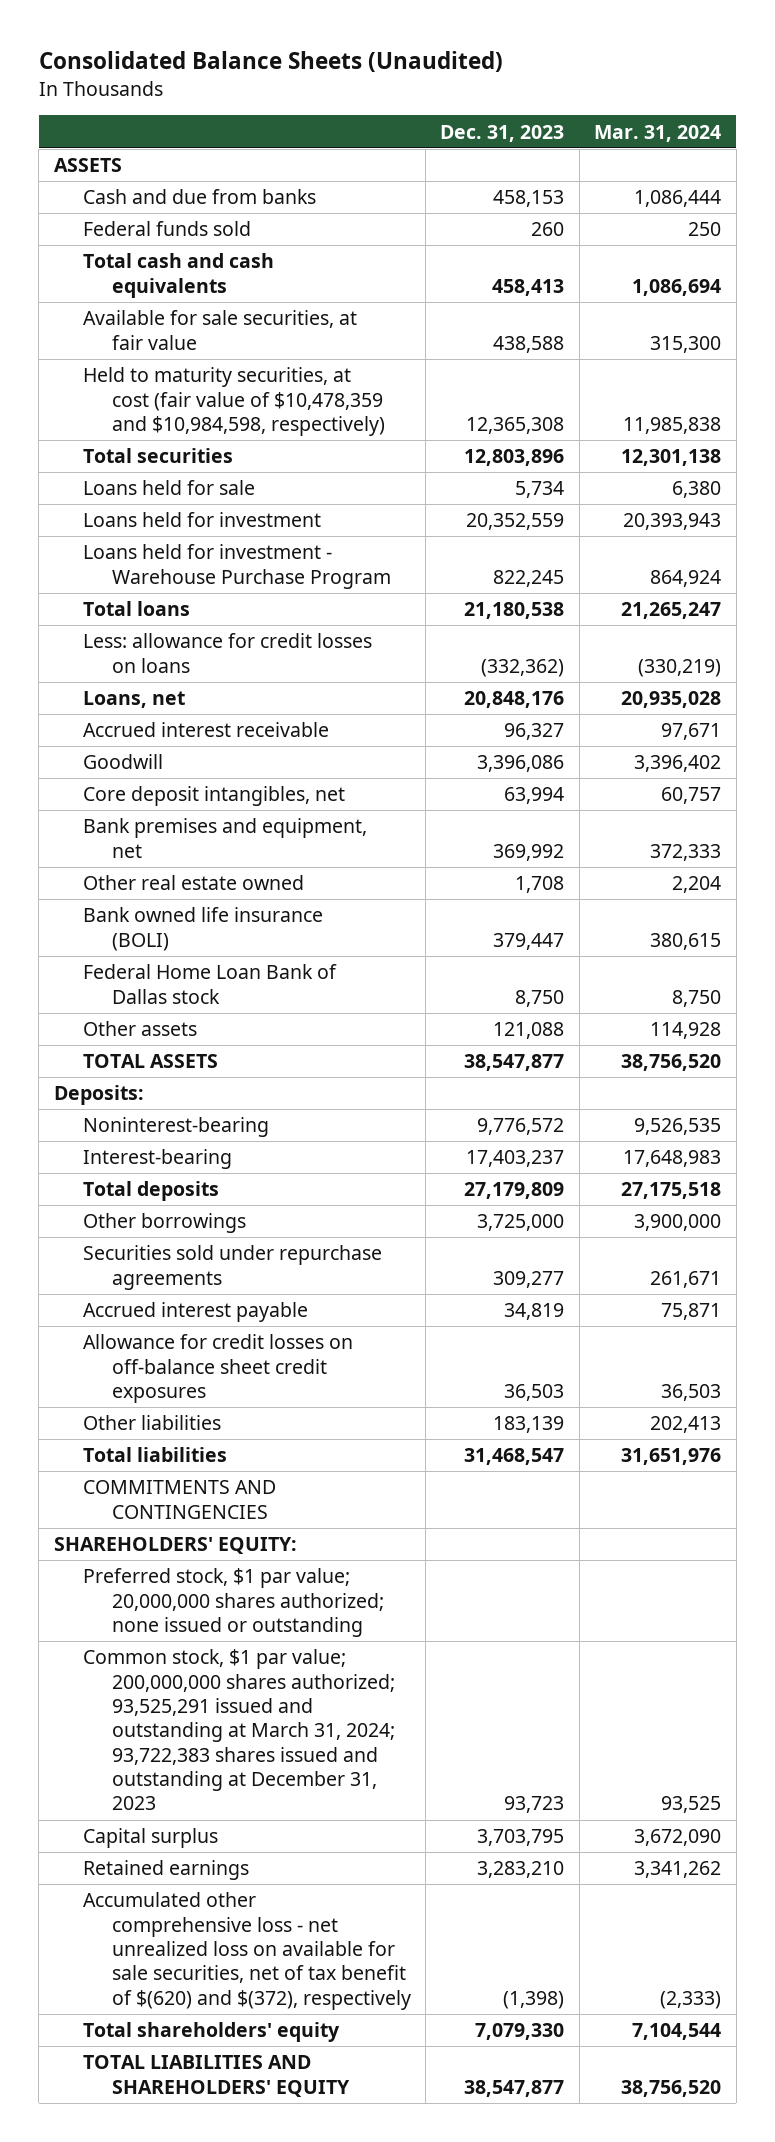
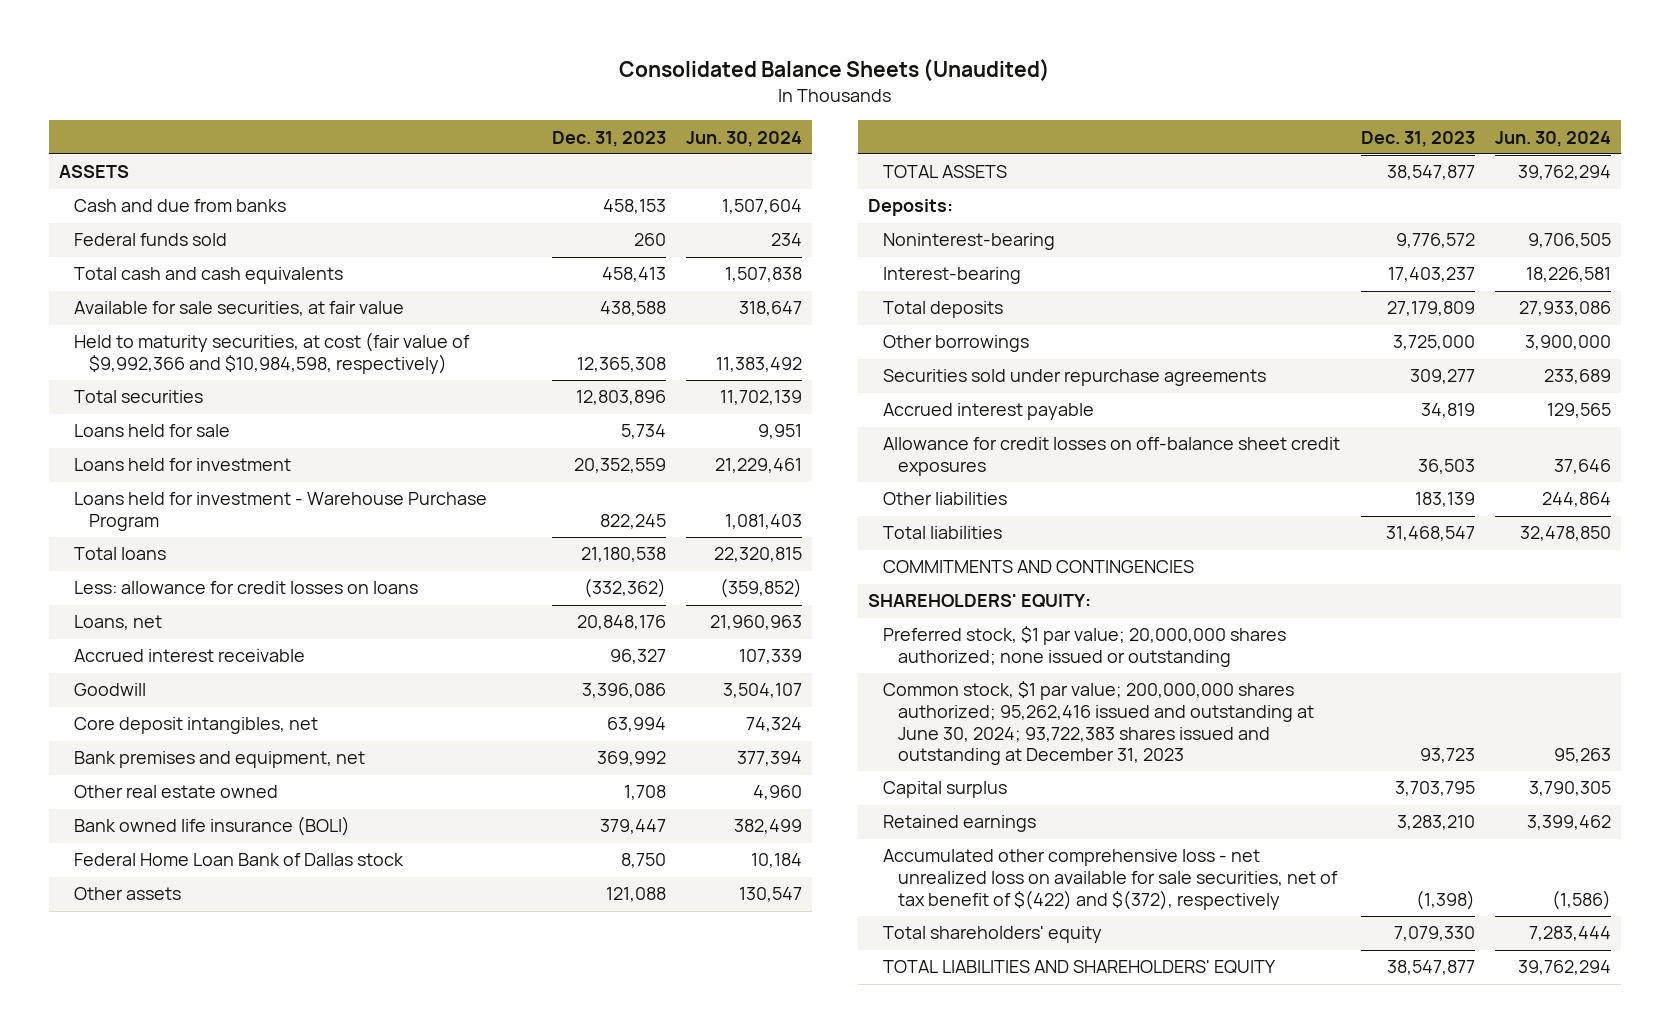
[594,124,722,142] Mar. 31, 2024 -> none
none -> [686,130,803,147] Jun. 30, 2024
[82,367,385,437] Held to maturity securities, at cost (fair value of $10,478,359 and $10,984,598, respectively) -> [74,332,471,375] Held to maturity securities, at cost (fair value of $9,992,366 and $10,984,598, respectively)
[82,1649,395,1811] Common stock, $1 par value; 200,000,000 shares authorized; 93,525,291 issued and outstanding at March 31, 2024; 93,722,383 shares issued and outstanding at December 31, 2023 -> [882,681,1314,766] Common stock, $1 par value; 200,000,000 shares authorized; 95,262,416 issued and outstanding at June 30, 2024; 93,722,383 shares issued and outstanding at December 31, 2023
[82,1892,411,2010] Accumulated other comprehensive loss - net unrealized loss on available for sale securities, net of tax benefit of $(620) and $(372), respectively -> [882,849,1338,910] Accumulated other comprehensive loss - net unrealized loss on available for sale securities, net of tax benefit of $(422) and $(372), respectively

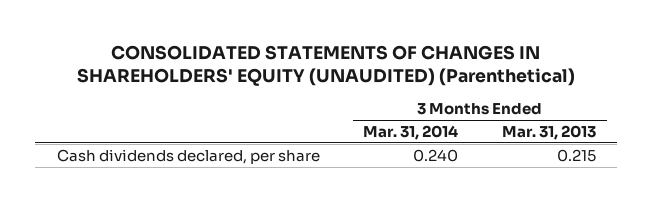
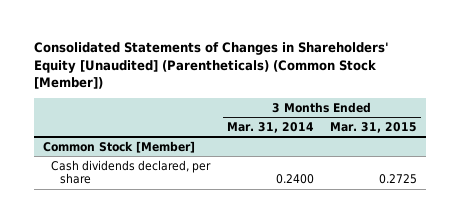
[77,44,576,87] CONSOLIDATED STATEMENTS OF CHANGES IN SHAREHOLDERS' EQUITY (UNAUDITED) (Parenthetical) -> [34,41,390,90] Consolidated Statements of Changes in Shareholders' Equity [Unaudited] (Parentheticals) (Common Stock [Member])
[501,125,596,141] Mar. 31, 2013 -> none
none -> [330,121,418,133] Mar. 31, 2015
none -> [42,140,195,153] Common Stock [Member]
[413,148,459,162] 0.240 -> [275,174,314,185] 0.2400

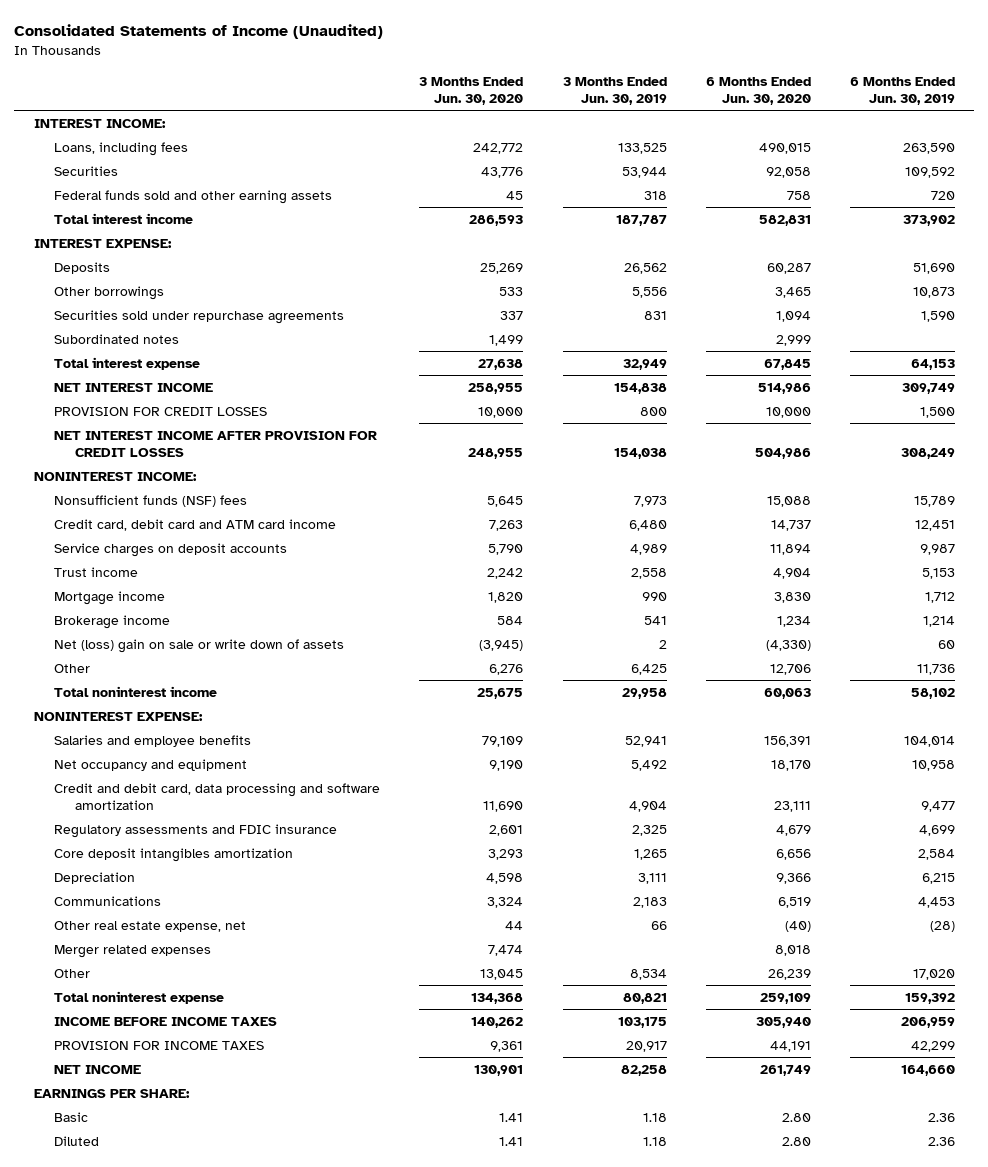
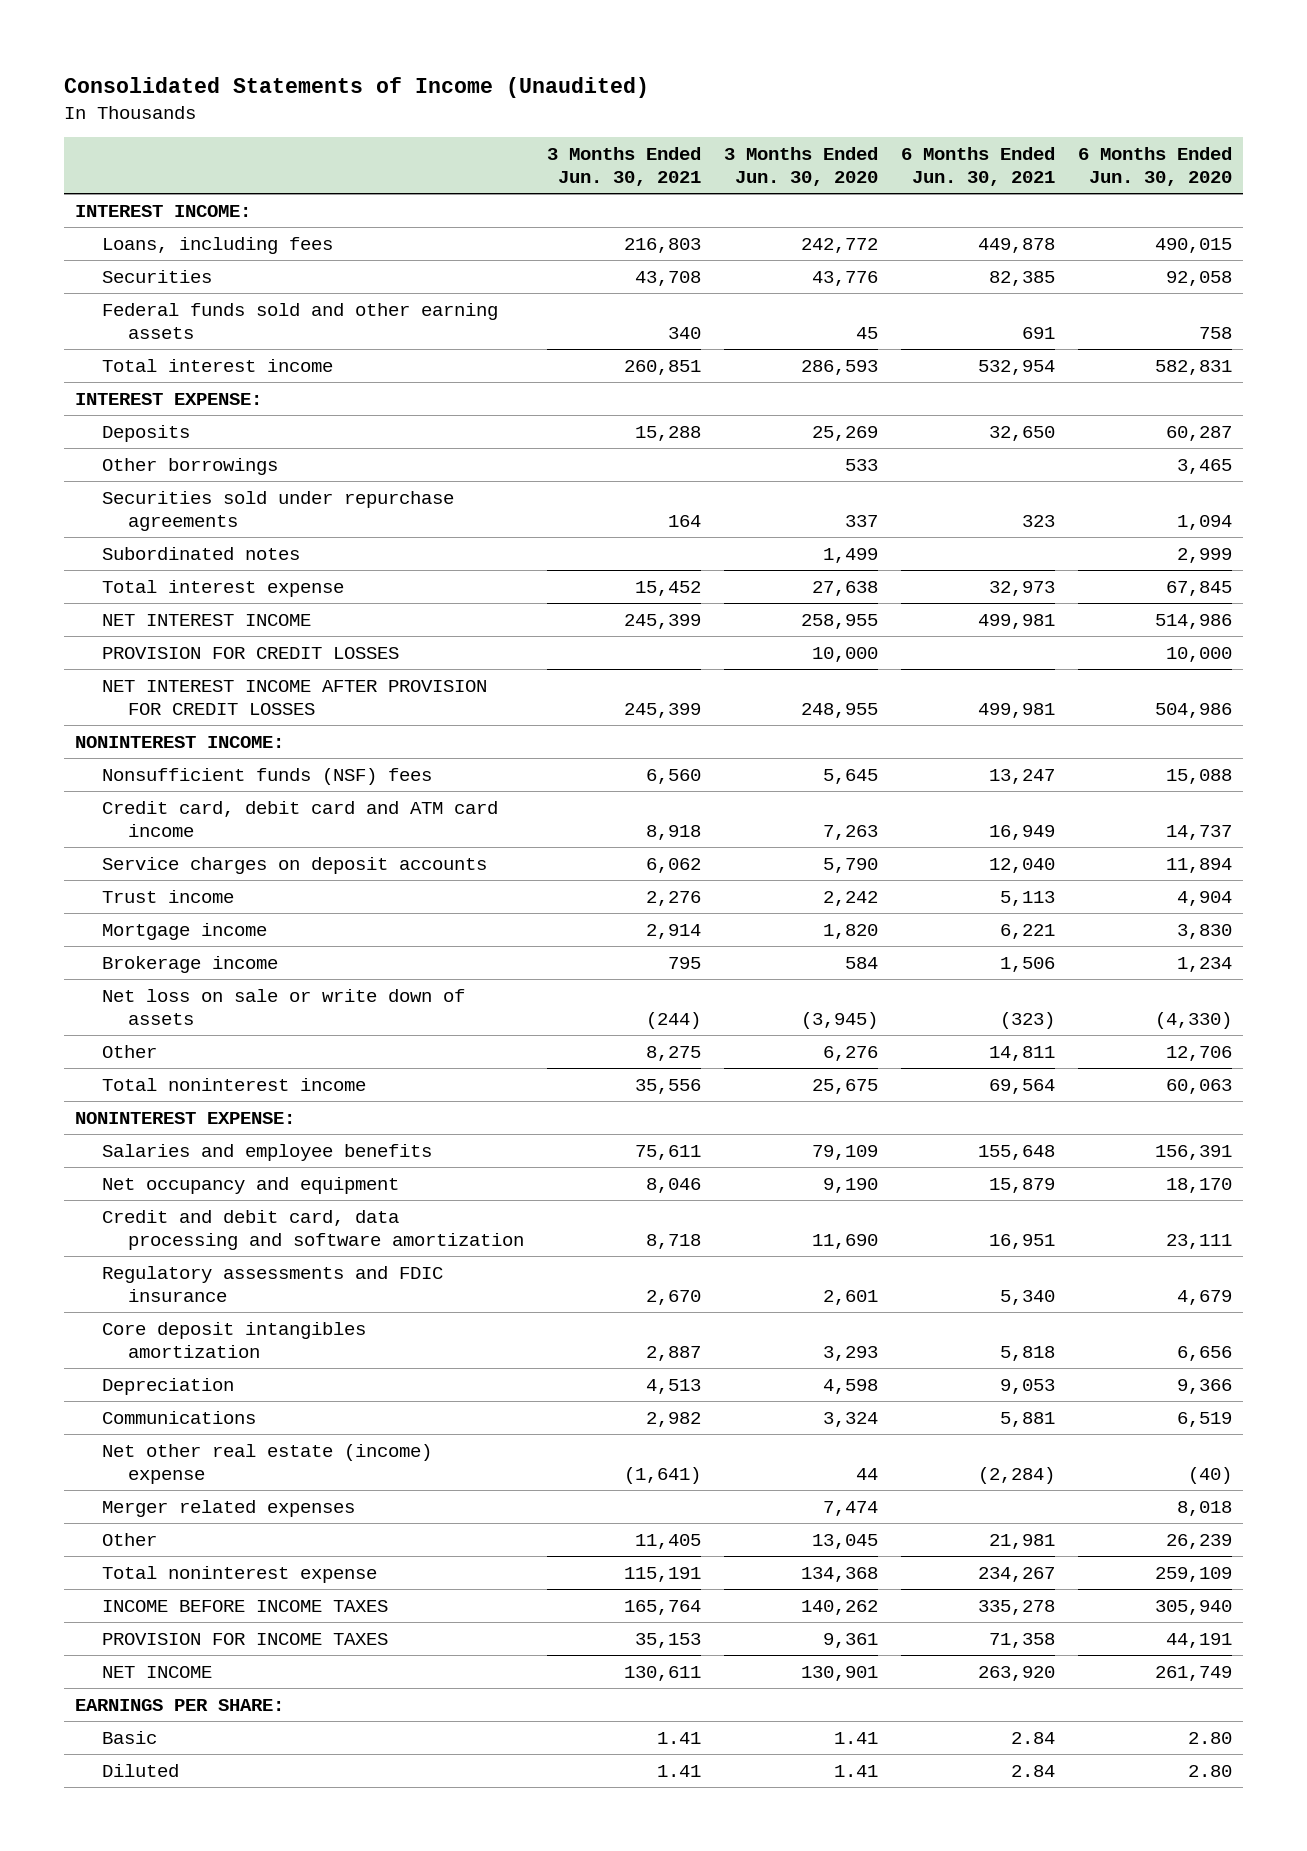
[562,77,667,106] 3 Months Ended Jun. 30, 2019 -> none
[849,77,955,106] 6 Months Ended Jun. 30, 2019 -> none
none -> [547,146,702,187] 3 Months Ended Jun. 30, 2021
none -> [900,146,1055,187] 6 Months Ended Jun. 30, 2021
[54,638,345,653] Net (loss) gain on sale or write down of assets -> [101,988,465,1025] Net loss on sale or write down of assets
[54,920,247,932] Other real estate expense, net -> [101,1443,432,1484] Net other real estate (income) expense

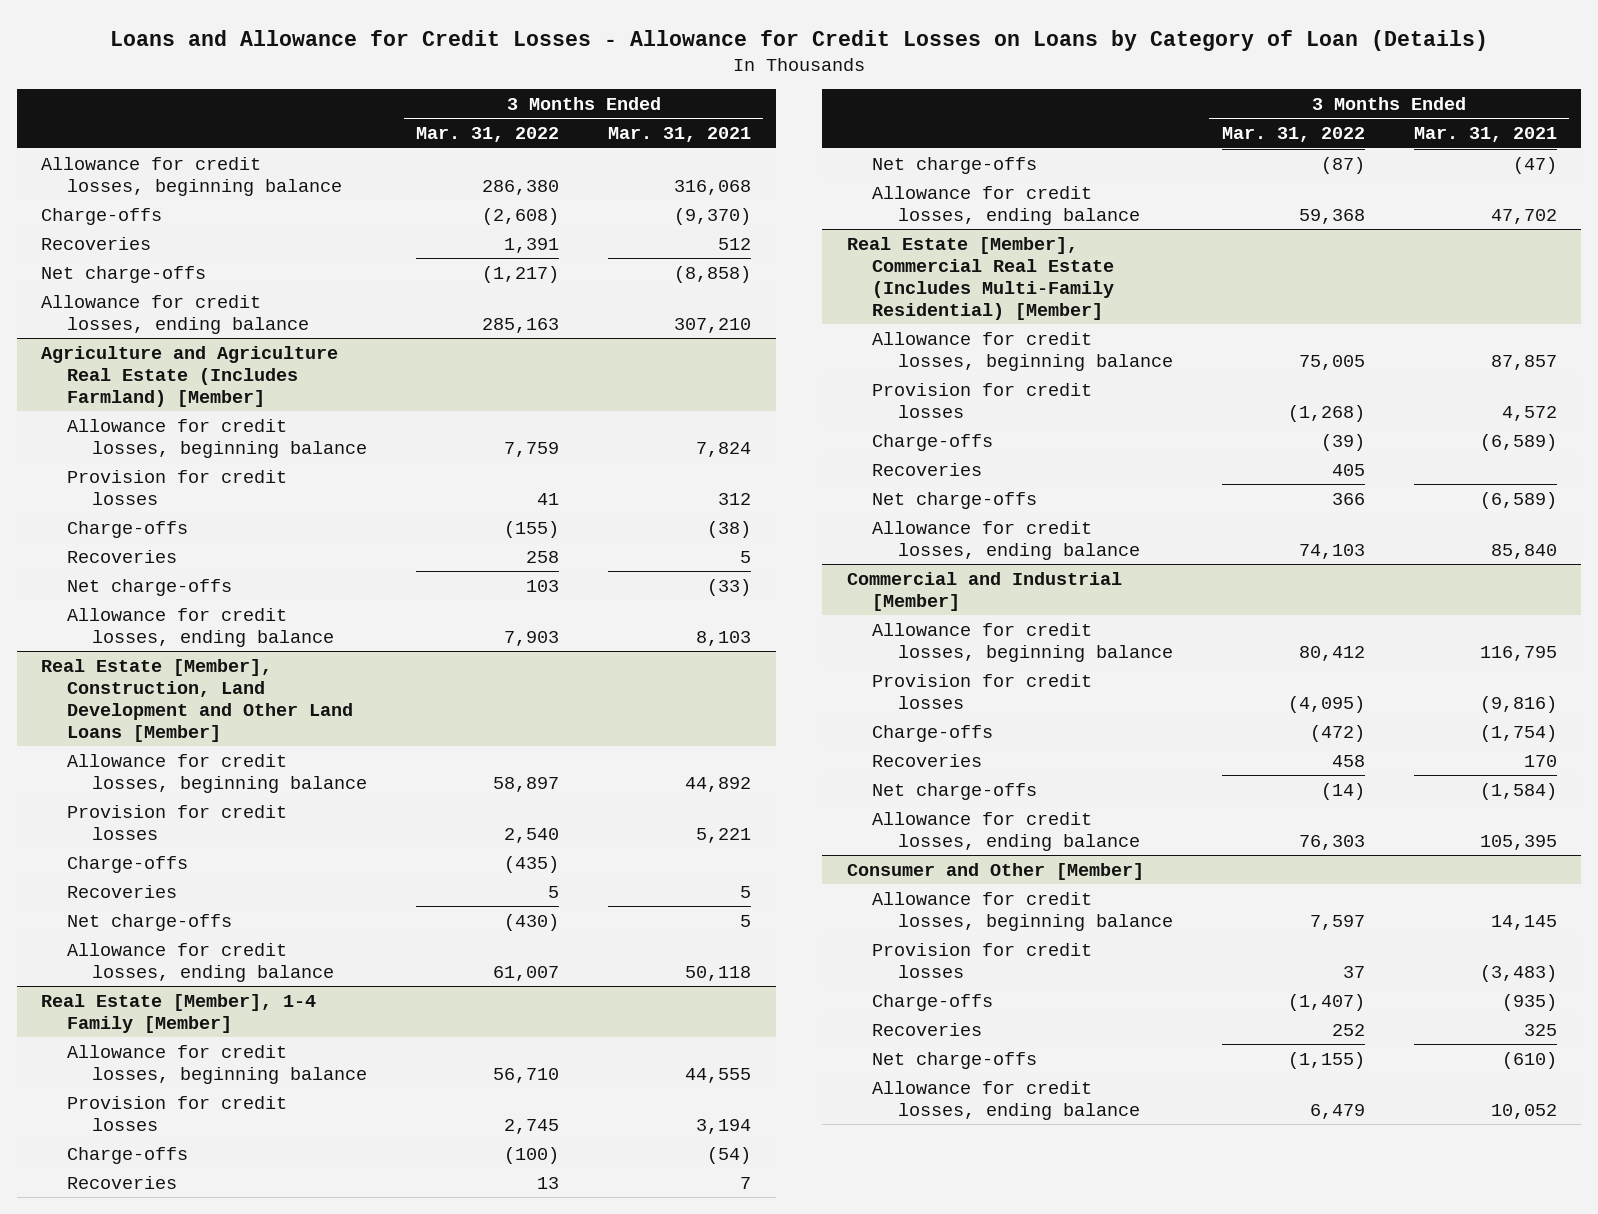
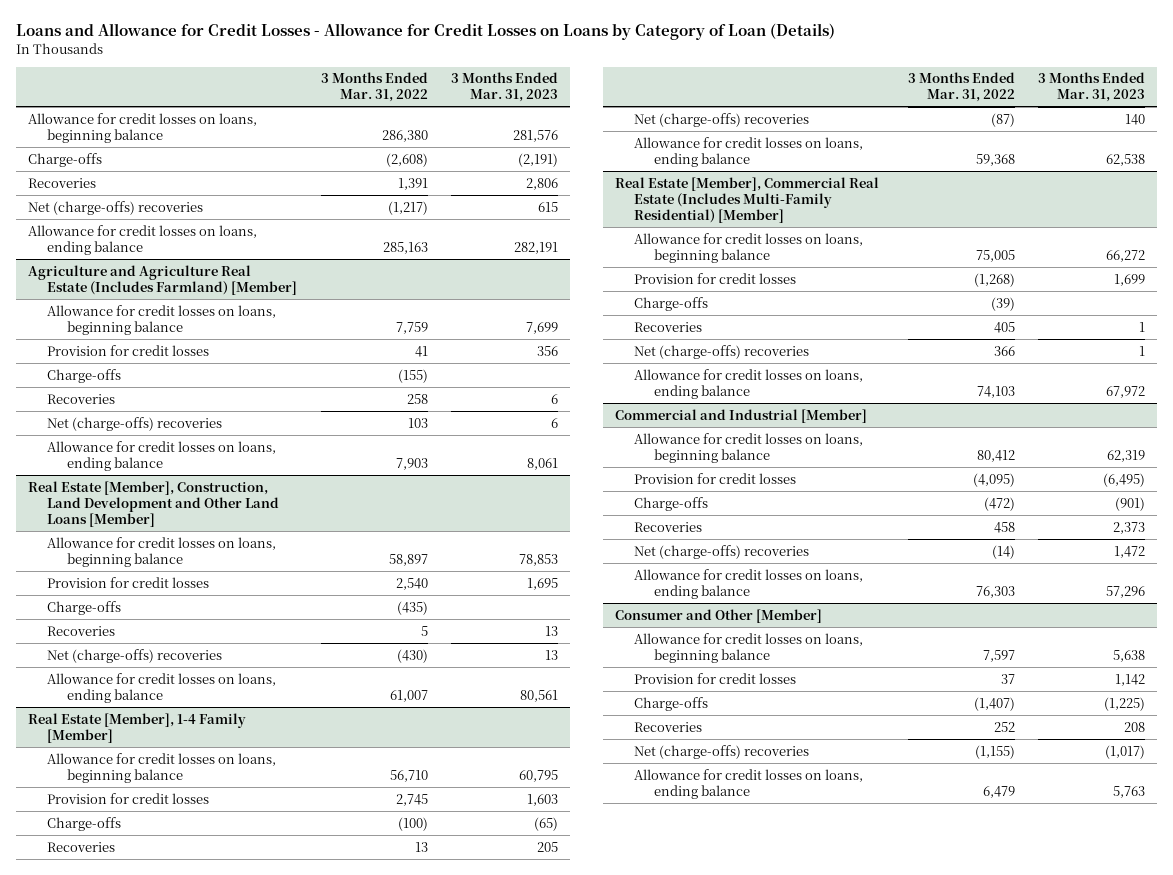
[608,127,752,143] Mar. 31, 2021 -> none
none -> [451,72,559,103] 3 Months Ended Mar. 31, 2023
[41,156,342,196] Allowance for credit losses, beginning balance -> [27,112,257,143] Allowance for credit losses on loans, beginning balance
[41,265,207,283] Net charge-offs -> [27,200,203,215] Net (charge-offs) recoveries
[41,294,309,334] Allowance for credit losses, ending balance -> [27,224,257,255] Allowance for credit losses on loans, ending balance
[66,418,368,458] Allowance for credit losses, beginning balance -> [47,304,277,335] Allowance for credit losses on loans, beginning balance
[66,578,232,596] Net charge-offs -> [47,416,223,431] Net (charge-offs) recoveries
[66,607,335,647] Allowance for credit losses, ending balance -> [47,440,277,471] Allowance for credit losses on loans, ending balance
[66,753,368,793] Allowance for credit losses, beginning balance -> [47,536,277,567] Allowance for credit losses on loans, beginning balance
[66,913,232,931] Net charge-offs -> [47,648,223,663] Net (charge-offs) recoveries
[66,942,335,982] Allowance for credit losses, ending balance -> [47,672,277,703] Allowance for credit losses on loans, ending balance
[66,1044,368,1084] Allowance for credit losses, beginning balance -> [47,752,277,783] Allowance for credit losses on loans, beginning balance
[872,156,1038,174] Net charge-offs -> [634,112,810,127] Net (charge-offs) recoveries
[872,185,1140,225] Allowance for credit losses, ending balance -> [634,136,864,167] Allowance for credit losses on loans, ending balance
[872,331,1173,371] Allowance for credit losses, beginning balance -> [634,232,864,263] Allowance for credit losses on loans, beginning balance
[872,491,1038,509] Net charge-offs -> [634,344,810,359] Net (charge-offs) recoveries
[872,520,1140,560] Allowance for credit losses, ending balance -> [634,368,864,399] Allowance for credit losses on loans, ending balance
[872,622,1173,662] Allowance for credit losses, beginning balance -> [634,432,864,463] Allowance for credit losses on loans, beginning balance
[872,782,1038,800] Net charge-offs -> [634,544,810,559] Net (charge-offs) recoveries
[872,811,1140,851] Allowance for credit losses, ending balance -> [634,568,864,599] Allowance for credit losses on loans, ending balance
[872,891,1173,931] Allowance for credit losses, beginning balance -> [634,632,864,663] Allowance for credit losses on loans, beginning balance
[872,1051,1038,1069] Net charge-offs -> [634,744,810,759] Net (charge-offs) recoveries
[872,1080,1140,1120] Allowance for credit losses, ending balance -> [634,768,864,799] Allowance for credit losses on loans, ending balance

